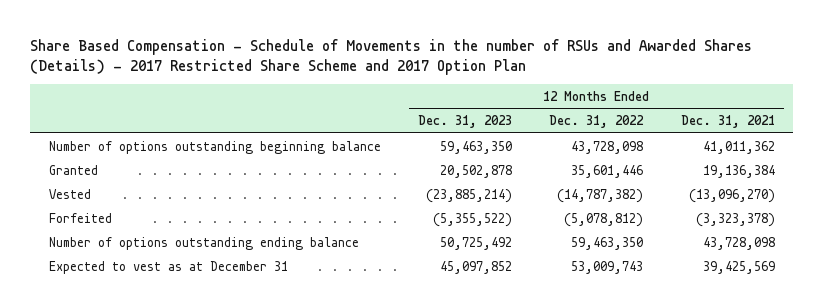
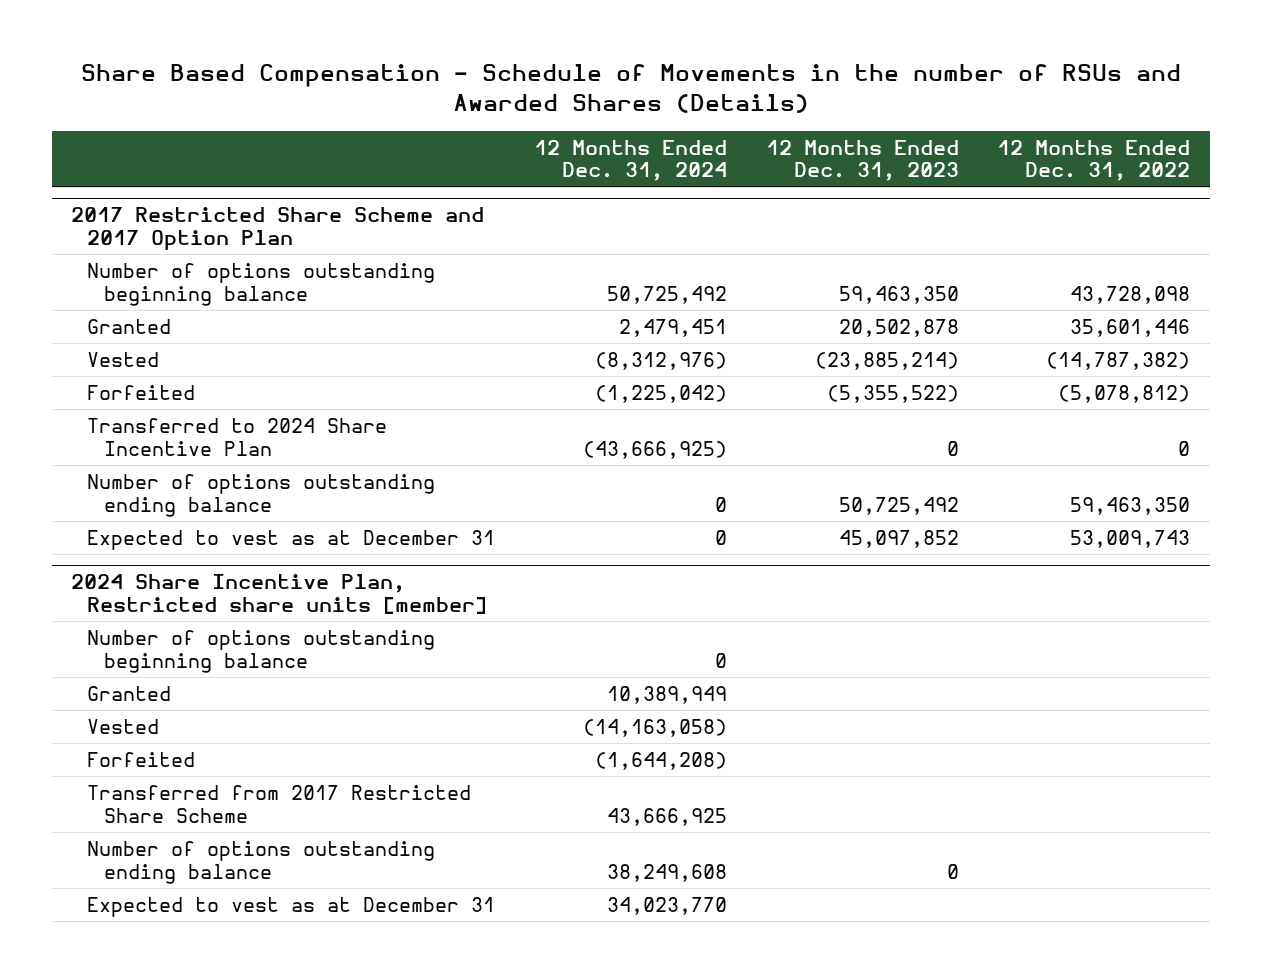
[30,38,753,76] Share Based Compensation - Schedule of Movements in the number of RSUs and Awarded Shares (Details) - 2017 Restricted Share Scheme and 2017 Option Plan -> [80,64,1181,114] Share Based Compensation - Schedule of Movements in the number of RSUs and Awarded Shares (Details)
[680,115,775,129] Dec. 31, 2021 -> none
none -> [534,139,728,182] 12 Months Ended Dec. 31, 2024
none -> [70,207,484,250] 2017 Restricted Share Scheme and 2017 Option Plan
none -> [87,417,388,456] Transferred to 2024 Share Incentive Plan
none -> [70,574,488,614] 2024 Share Incentive Plan, Restricted share units [member]
none -> [87,629,436,673] Number of options outstanding beginning balance
none -> [87,685,172,701] Granted
none -> [87,718,160,734] Vested
none -> [87,751,196,767] Forfeited
none -> [87,784,472,823] Transferred from 2017 Restricted Share Scheme
none -> [87,840,436,884] Number of options outstanding ending balance
none -> [87,896,496,917] Expected to vest as at December 31

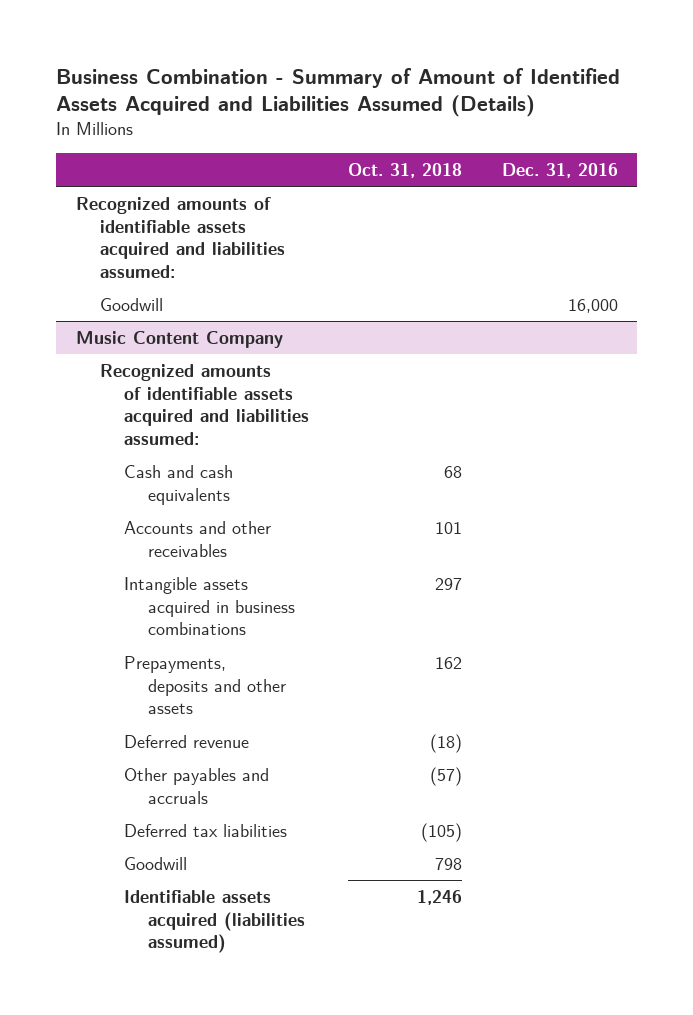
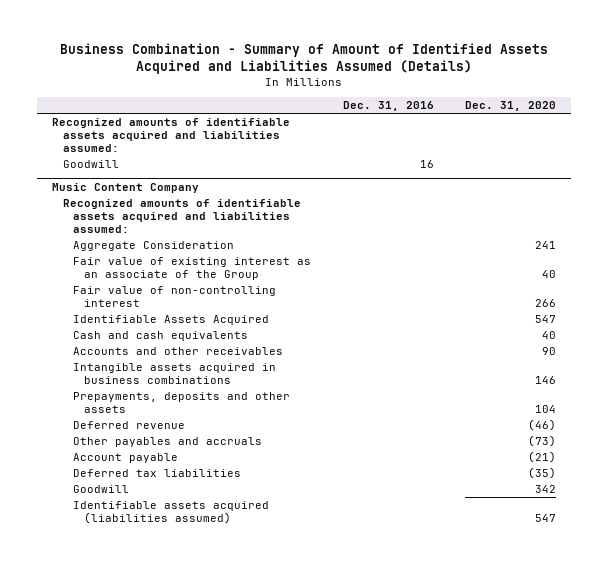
[348,162,463,178] Oct. 31, 2018 -> none
none -> [464,101,556,112] Dec. 31, 2020
[567,298,618,313] 16,000 -> [419,160,434,169] 16
none -> [73,241,235,252] Aggregate Consideration
none -> [73,257,312,281] Fair value of existing interest as an associate of the Group
none -> [73,286,277,308] Fair value of non-controlling interest
none -> [73,315,270,326] Identifiable Assets Acquired
none -> [73,453,179,464] Account payable

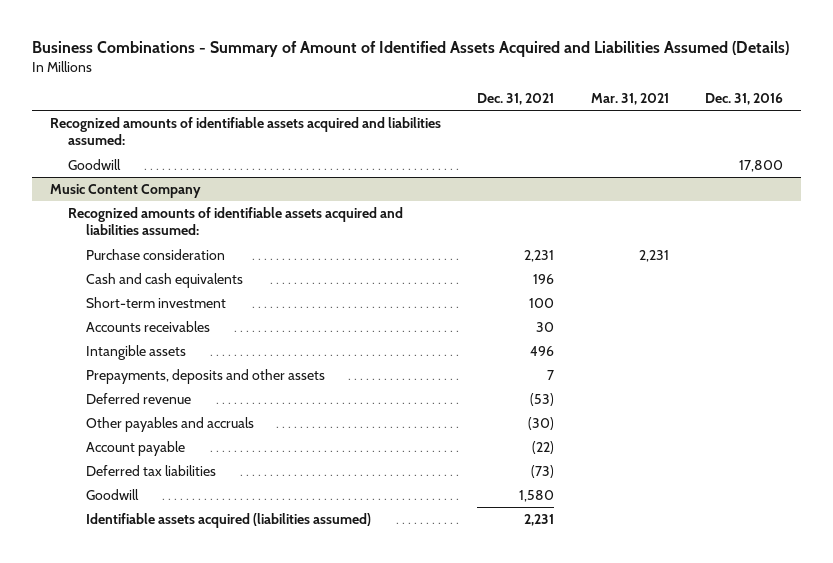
[59,42,548,75] Business Combination - Summary of Amount of Identified Assets Acquired and Liabilities Assumed (Details) -> [31,41,789,58] Business Combinations - Summary of Amount of Identified Assets Acquired and Liabilities Assumed (Details)
[464,101,556,112] Dec. 31, 2020 -> none
none -> [477,92,555,105] Dec. 31, 2021
none -> [590,92,669,105] Mar. 31, 2021
[419,160,434,169] 16 -> [739,159,784,172] 17,800
[73,257,312,281] Fair value of existing interest as an associate of the Group -> none
[73,286,277,308] Fair value of non-controlling interest -> none
[73,315,270,326] Identifiable Assets Acquired -> none
[73,241,235,252] Aggregate Consideration -> [86,248,226,260] Purchase consideration
none -> [86,296,227,308] Short-term investment
[73,347,284,356] Accounts and other receivables -> [86,320,211,332] Accounts receivables
[73,363,277,385] Intangible assets acquired in business combinations -> [86,344,187,360] Intangible assets

